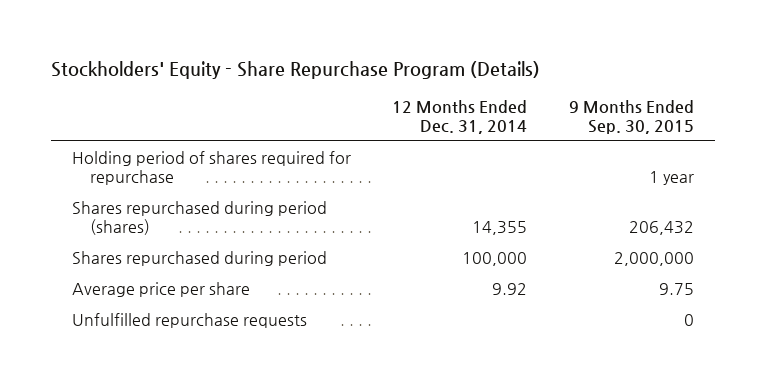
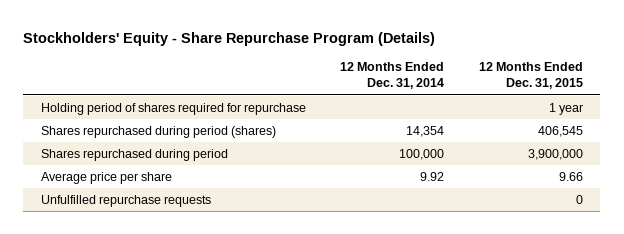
[568,99,694,135] 9 Months Ended Sep. 30, 2015 -> none
none -> [479,62,584,90] 12 Months Ended Dec. 31, 2015
[472,221,528,236] 14,355 -> [406,126,445,138] 14,354

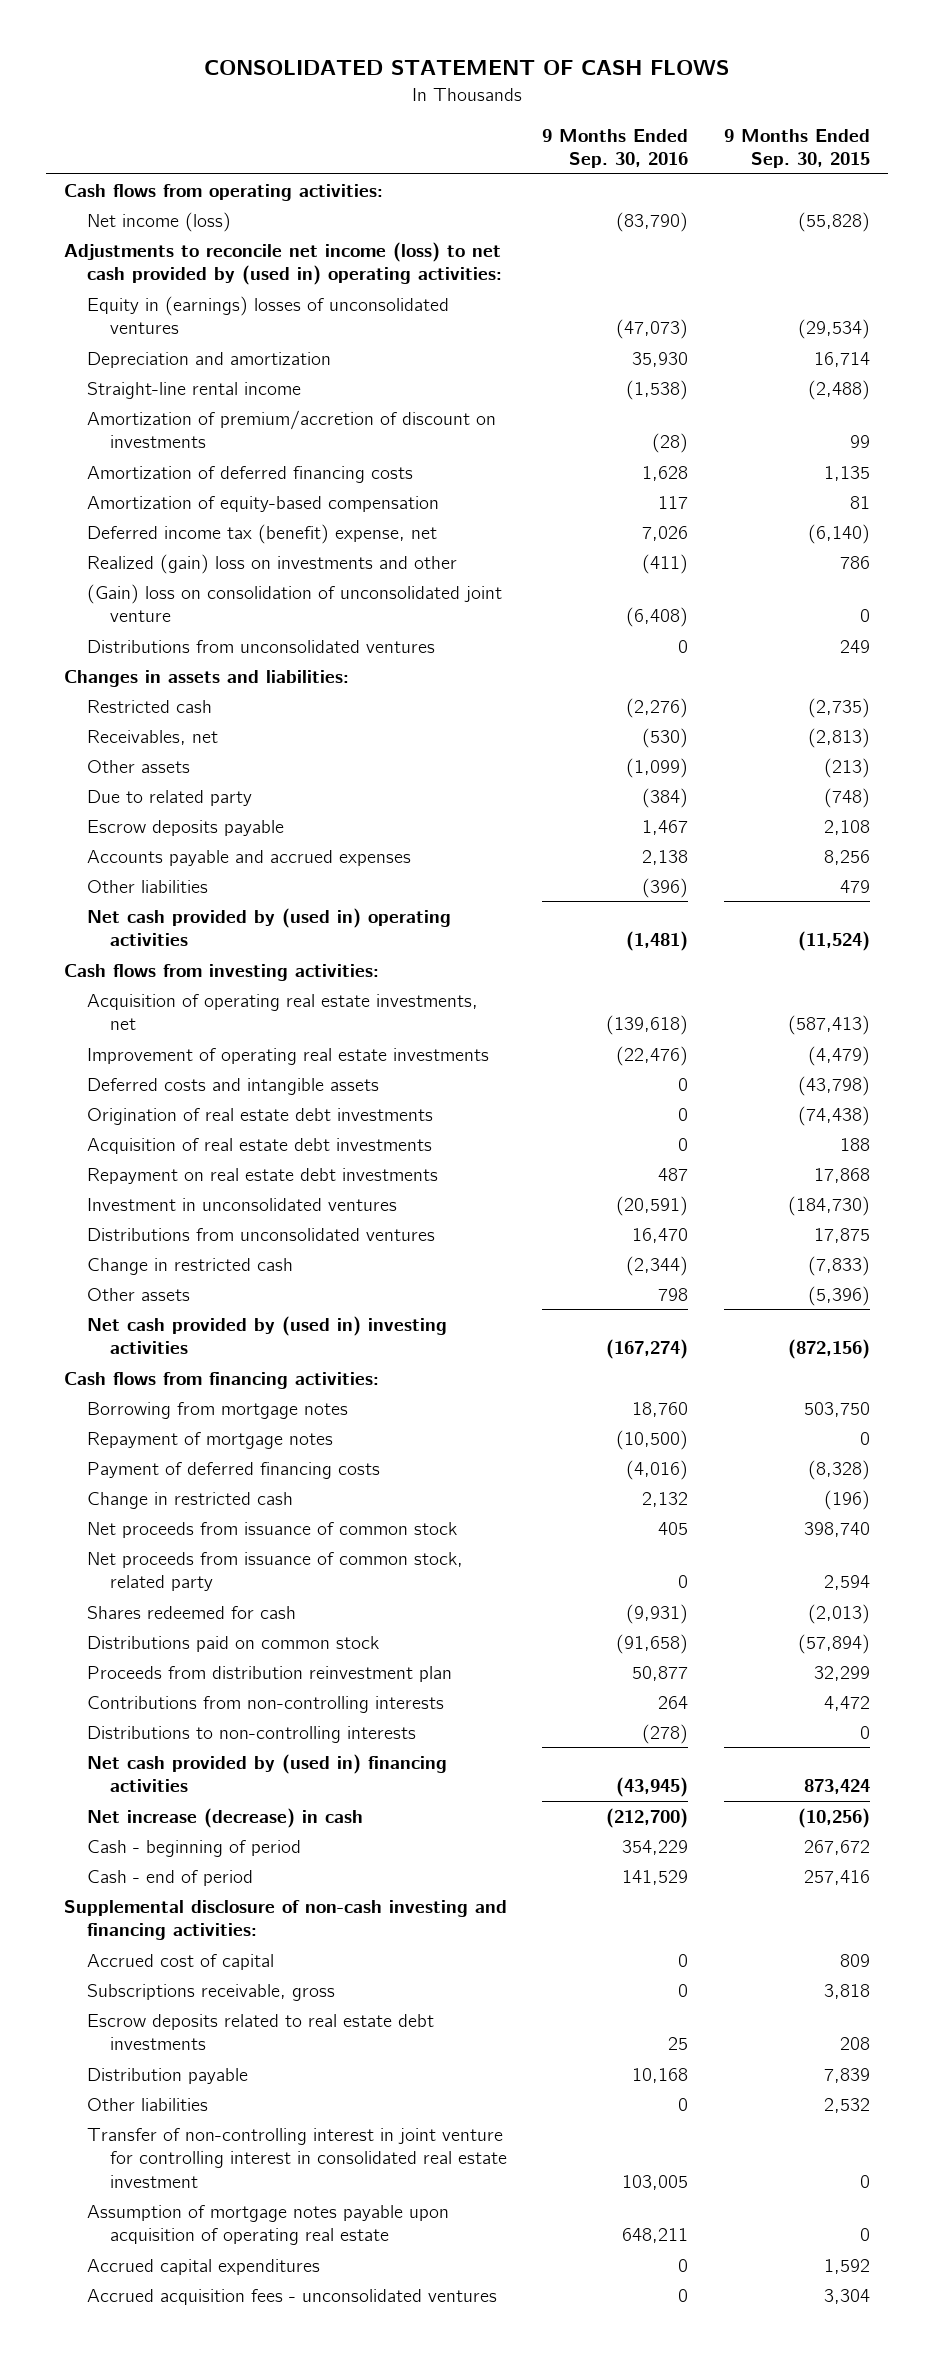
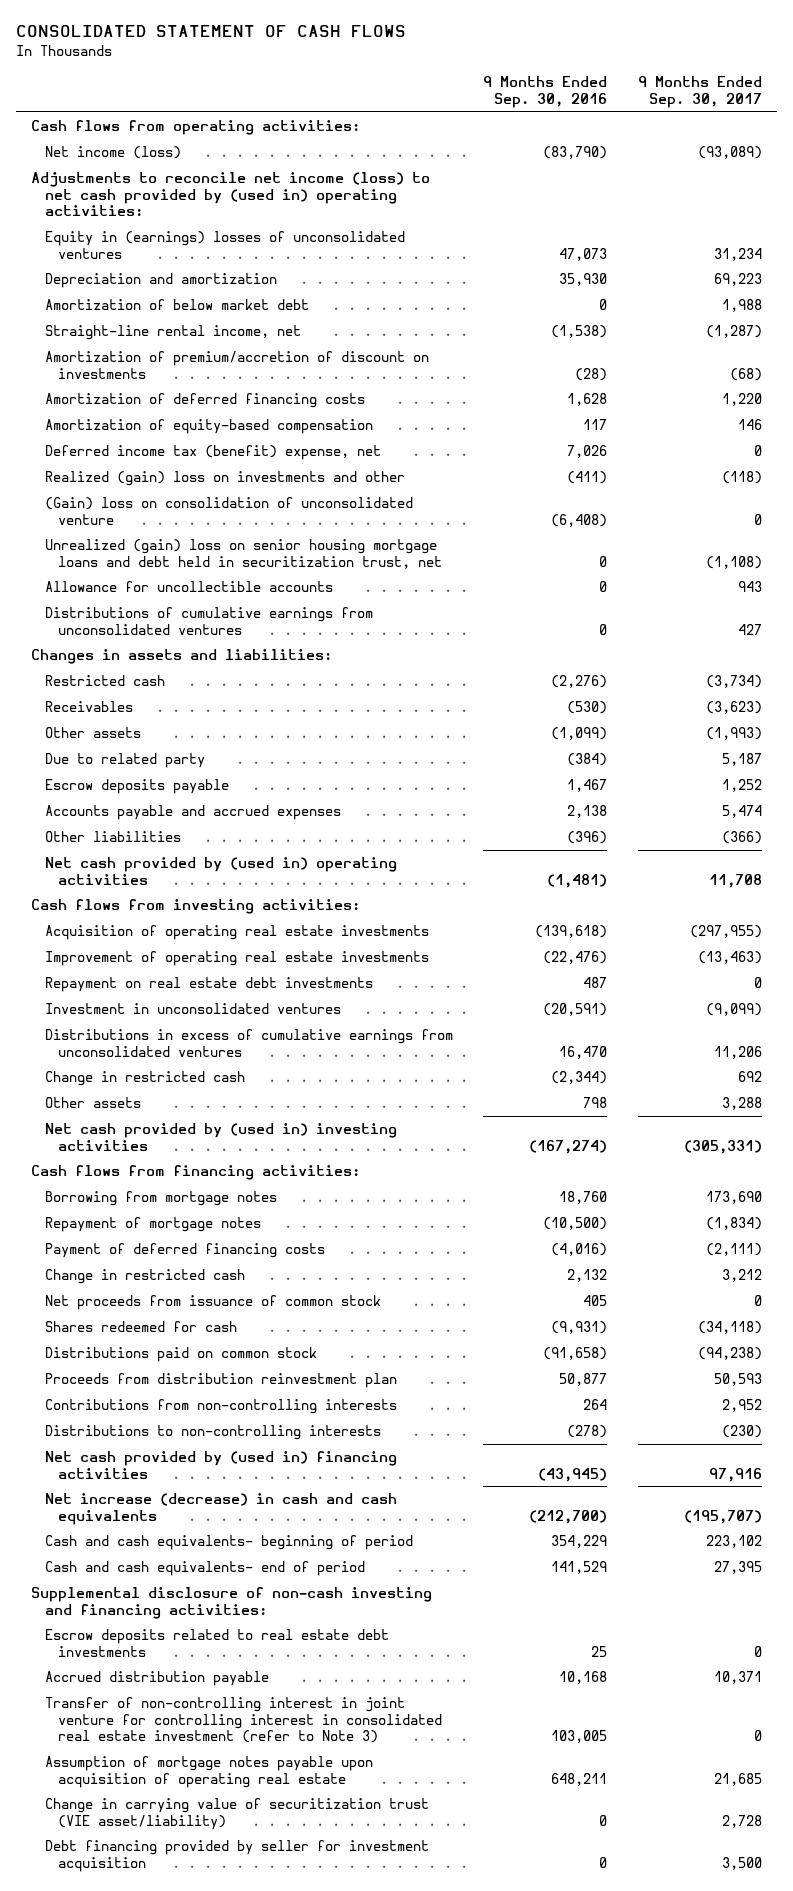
[723,128,870,169] 9 Months Ended Sep. 30, 2015 -> none
none -> [637,76,762,108] 9 Months Ended Sep. 30, 2017
[616,319,689,340] (47,073) -> [559,247,608,261] 47,073
none -> [44,299,309,311] Amortization of below market debt
[86,381,301,399] Straight-line rental income -> [44,325,301,341] Straight-line rental income, net
[86,583,502,623] (Gain) loss on consolidation of unconsolidated joint venture -> [44,497,413,525] (Gain) loss on consolidation of unconsolidated venture
none -> [44,539,443,569] Unrealized (gain) loss on senior housing mortgage loans and debt held in securitization trust, net
none -> [44,581,333,593] Allowance for uncollectible accounts
[86,639,435,653] Distributions from unconsolidated ventures -> [44,607,373,635] Distributions of cumulative earnings from unconsolidated ventures
[86,729,218,745] Receivables, net -> [44,701,133,713] Receivables
[86,993,478,1031] Acquisition of operating real estate investments, net -> [44,925,429,941] Acquisition of operating real estate investments
[86,1077,379,1095] Deferred costs and intangible assets -> none
[86,1107,433,1125] Origination of real estate debt investments -> none
[86,1137,432,1154] Acquisition of real estate debt investments -> none
[86,1227,435,1241] Distributions from unconsolidated ventures -> [44,1029,453,1057] Distributions in excess of cumulative earnings from unconsolidated ventures
[86,1551,463,1592] Net proceeds from issuance of common stock, related party -> none
[86,1807,363,1828] Net increase (decrease) in cash -> [44,1493,397,1525] Net increase (decrease) in cash and cash equivalents
[86,1839,301,1857] Cash - beginning of period -> [44,1535,413,1551] Cash and cash equivalents- beginning of period
[86,1869,253,1886] Cash - end of period -> [44,1561,365,1577] Cash and cash equivalents- end of period
[86,1953,274,1970] Accrued cost of capital -> none
[86,1983,335,2001] Subscriptions receivable, gross -> none
[86,2097,208,2111] Other liabilities -> none
[86,2067,248,2084] Distribution payable -> [44,1671,269,1687] Accrued distribution payable
[86,2127,507,2188] Transfer of non-controlling interest in joint venture for controlling interest in consolidated real estate investment -> [44,1697,443,1744] Transfer of non-controlling interest in joint venture for controlling interest in consolidated real estate investment (refer to Note 3)
[86,2258,320,2275] Accrued capital expenditures -> none
[86,2288,497,2305] Accrued acquisition fees - unconsolidated ventures -> none
none -> [44,1798,429,1830] Change in carrying value of securitization trust (VIE asset/liability)
none -> [44,1840,429,1872] Debt financing provided by seller for investment acquisition

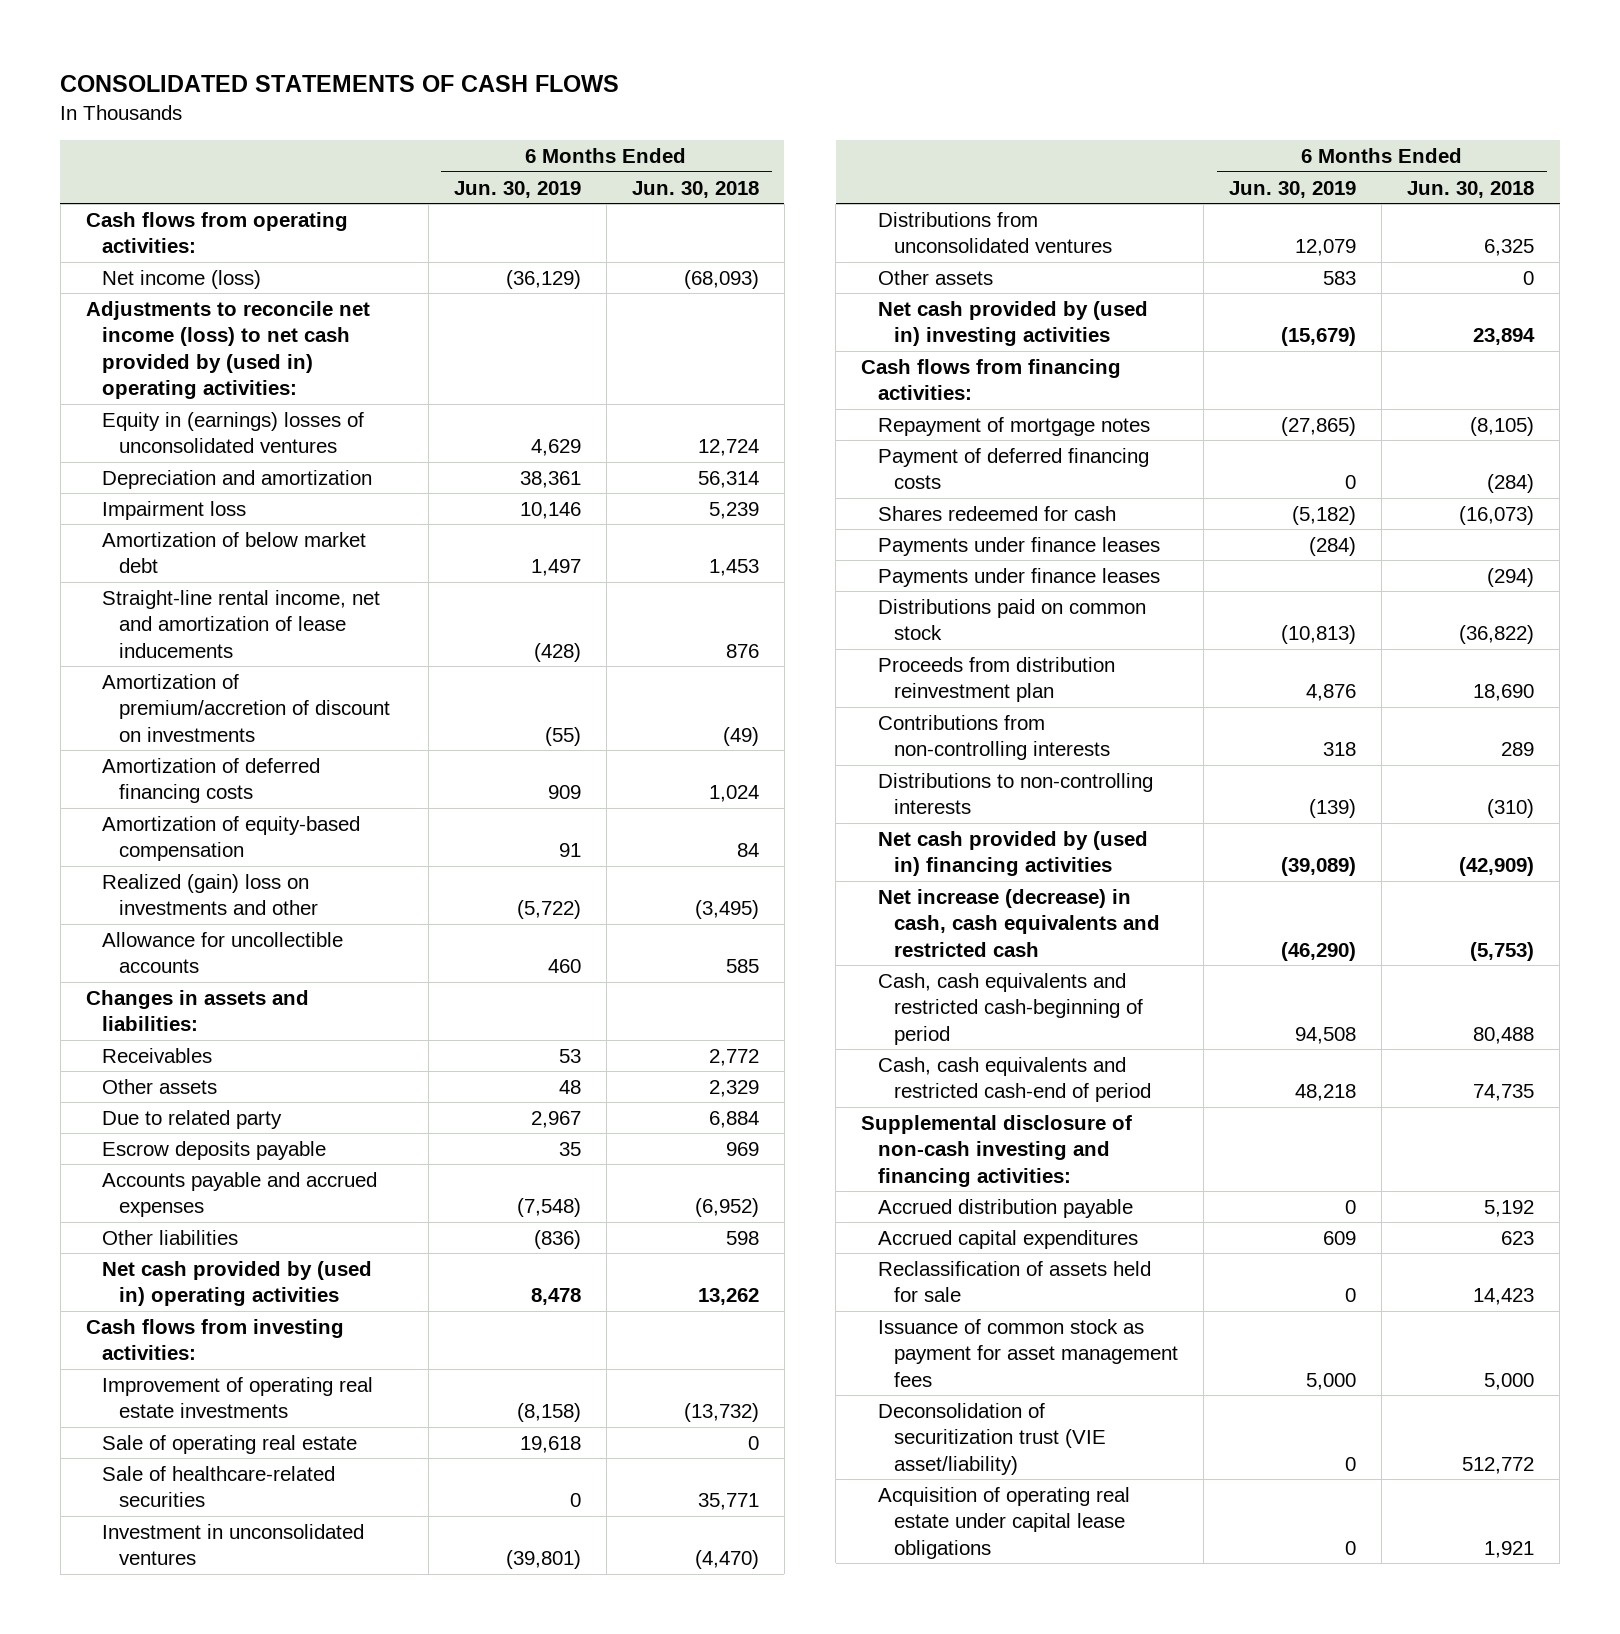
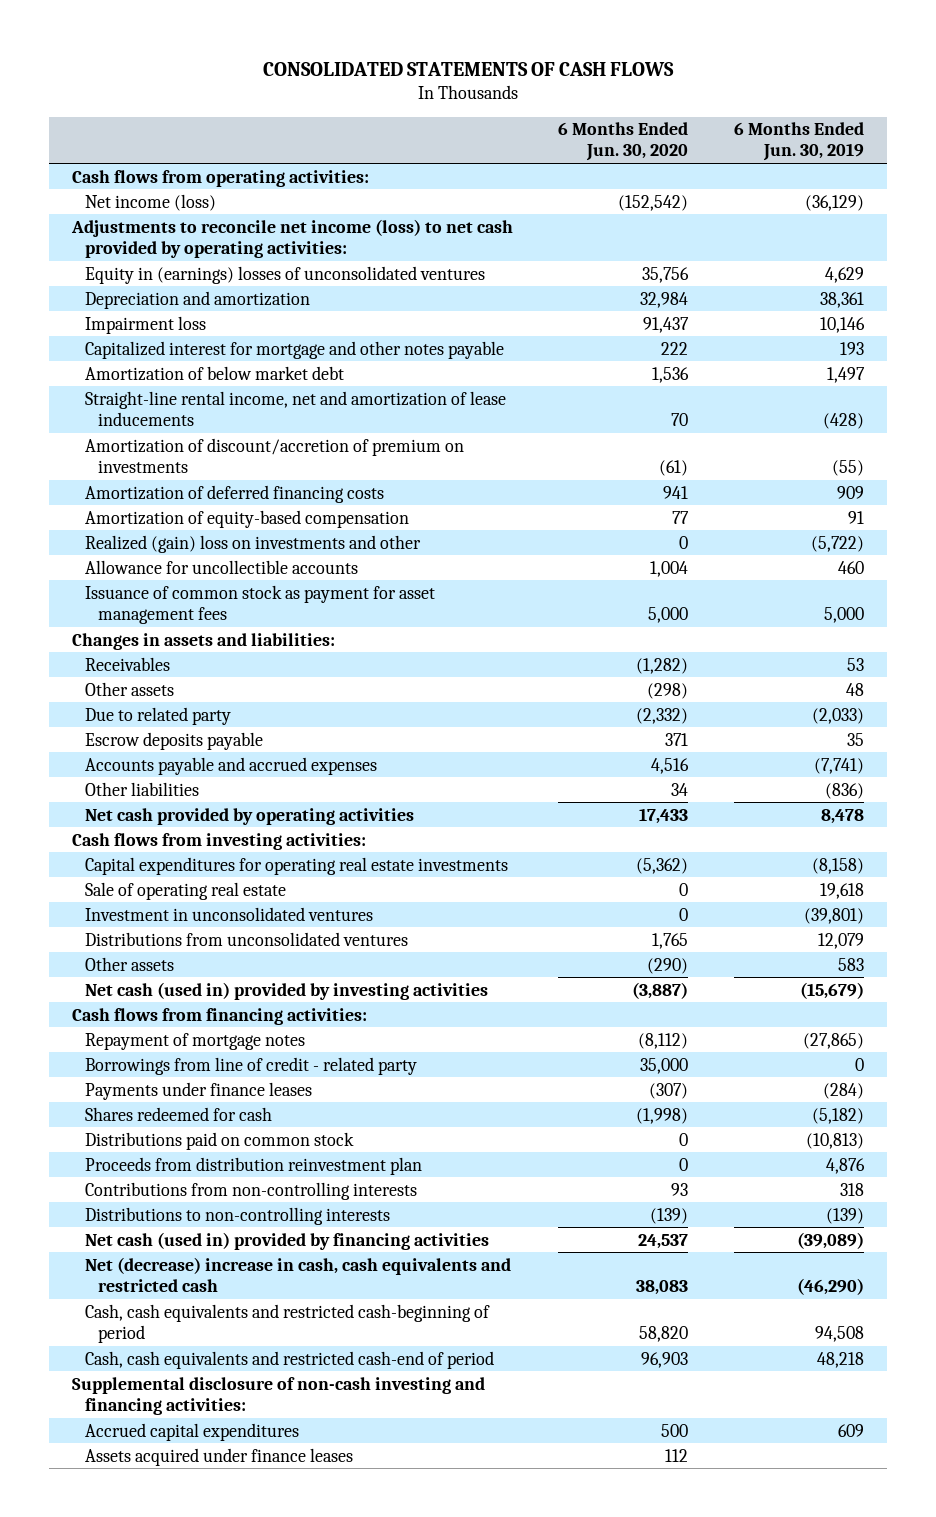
[631,180,759,198] Jun. 30, 2018 -> none
none -> [558,122,689,162] 6 Months Ended Jun. 30, 2020
[85,300,370,400] Adjustments to reconcile net income (loss) to net cash provided by (used in) operating activities: -> [70,218,513,258] Adjustments to reconcile net income (loss) to net cash provided by operating activities:
none -> [84,340,504,359] Capitalized interest for mortgage and other notes payable
[102,673,390,742] Amortization of premium/accretion of discount on investments -> [84,437,464,473] Amortization of discount/accretion of premium on investments
[877,1318,1179,1387] Issuance of common stock as payment for asset management fees -> [84,584,435,624] Issuance of common stock as payment for asset management fees
[530,1110,581,1128] 2,967 -> [811,707,864,724] (2,033)
[516,1198,581,1218] (7,548) -> [813,757,864,774] (7,741)
[102,1260,373,1307] Net cash provided by (used in) operating activities -> [84,807,414,825] Net cash provided by operating activities
[102,1376,374,1419] Improvement of operating real estate investments -> [84,856,508,875] Capital expenditures for operating real estate investments
[102,1465,336,1508] Sale of healthcare-related securities -> none
[877,300,1148,347] Net cash provided by (used in) investing activities -> [84,981,488,1000] Net cash (used in) provided by investing activities
[877,447,1149,490] Payment of deferred financing costs -> none
none -> [84,1056,417,1075] Borrowings from line of credit - related party
[877,567,1160,587] Payments under finance leases -> none
[877,505,1116,521] Shares redeemed for cash -> [84,1106,272,1121] Shares redeemed for cash
[877,830,1148,877] Net cash provided by (used in) financing activities -> [84,1231,489,1250] Net cash (used in) provided by financing activities
[877,888,1161,957] Net increase (decrease) in cash, cash equivalents and restricted cash -> [84,1256,511,1292] Net (decrease) increase in cash, cash equivalents and restricted cash
[877,1198,1133,1218] Accrued distribution payable -> none
[877,1260,1151,1303] Reclassification of assets held for sale -> none
[877,1402,1107,1475] Deconsolidation of securitization trust (VIE asset/liability) -> none
[877,1486,1130,1559] Acquisition of operating real estate under capital lease obligations -> none
none -> [84,1447,353,1466] Assets acquired under finance leases

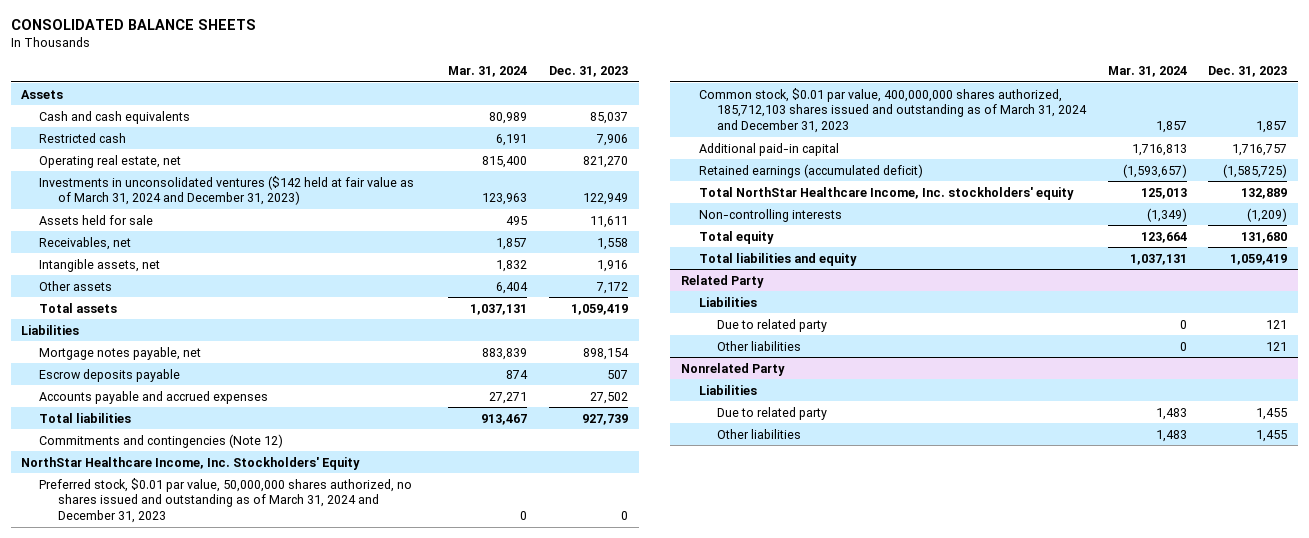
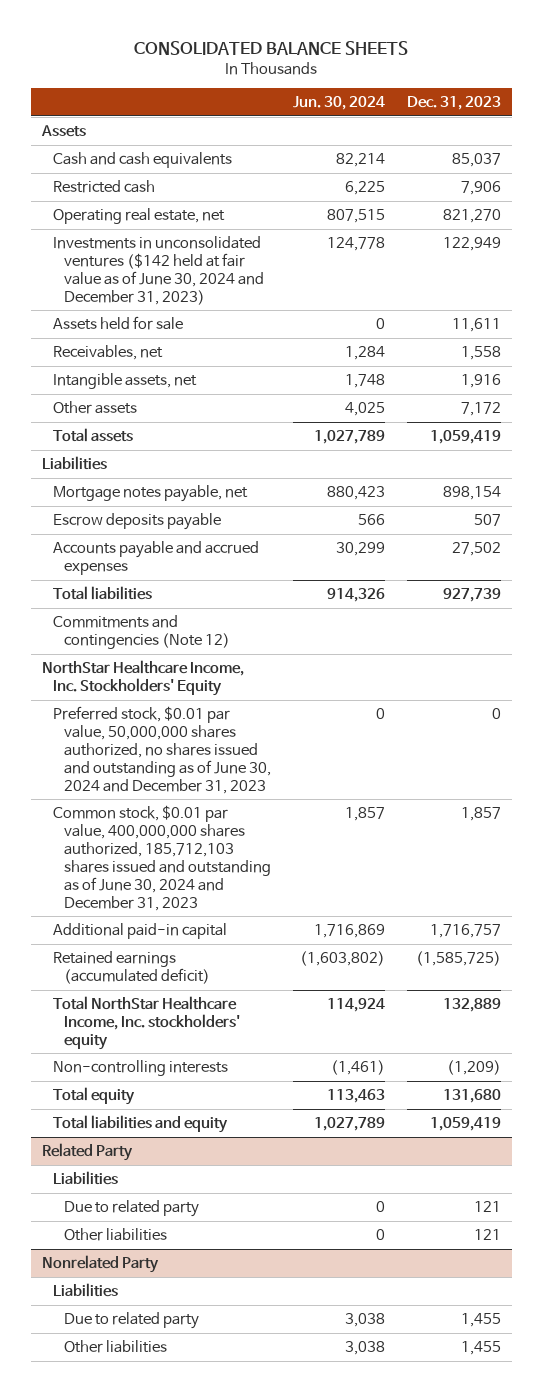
[448,66,528,78] Mar. 31, 2024 -> none
none -> [293,96,386,111] Jun. 30, 2024
[39,175,415,206] Investments in unconsolidated ventures ($142 held at fair value as of March 31, 2024 and December 31, 2023) -> [52,236,265,305] Investments in unconsolidated ventures ($142 held at fair value as of June 30, 2024 and December 31, 2023)
[39,477,413,524] Preferred stock, $0.01 par value, 50,000,000 shares authorized, no shares issued and outstanding as of March 31, 2024 and December 31, 2023 -> [52,706,272,794] Preferred stock, $0.01 par value, 50,000,000 shares authorized, no shares issued and outstanding as of June 30, 2024 and December 31, 2023
[698,87,1087,134] Common stock, $0.01 par value, 400,000,000 shares authorized, 185,712,103 shares issued and outstanding as of March 31, 2024 and December 31, 2023 -> [52,805,272,911] Common stock, $0.01 par value, 400,000,000 shares authorized, 185,712,103 shares issued and outstanding as of June 30, 2024 and December 31, 2023

